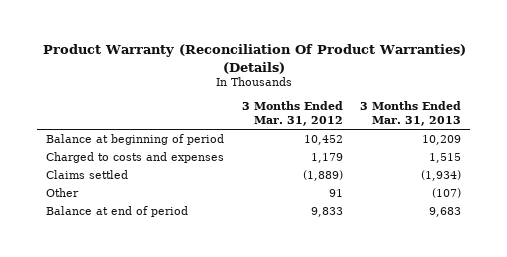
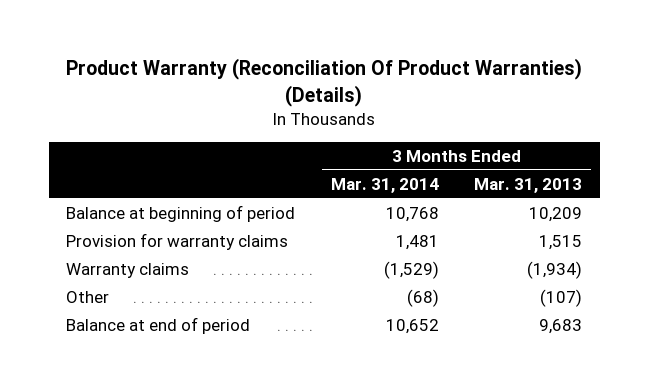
[241,101,343,127] 3 Months Ended Mar. 31, 2012 -> none
none -> [330,177,439,193] Mar. 31, 2014
[46,151,225,163] Charged to costs and expenses -> [66,232,289,250] Provision for warranty claims
[46,169,129,179] Claims settled -> [66,262,190,278] Warranty claims

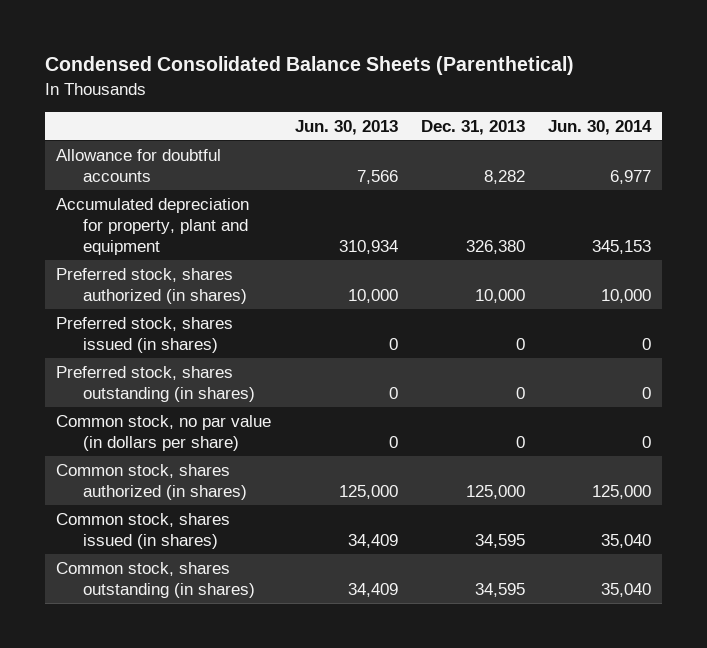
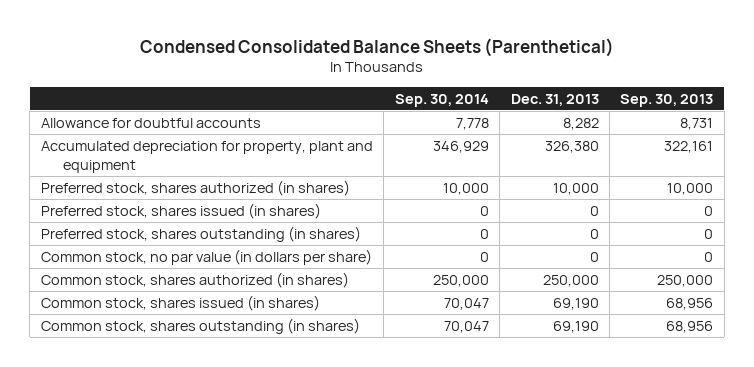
[294,119,398,135] Jun. 30, 2013 -> none
[547,119,652,135] Jun. 30, 2014 -> none
none -> [394,93,489,107] Sep. 30, 2014
none -> [620,93,714,107] Sep. 30, 2013
[465,484,525,499] 125,000 -> [542,274,599,287] 250,000
[474,533,525,548] 34,595 -> [552,297,599,310] 69,190
[474,582,525,597] 34,595 -> [552,320,599,333] 69,190

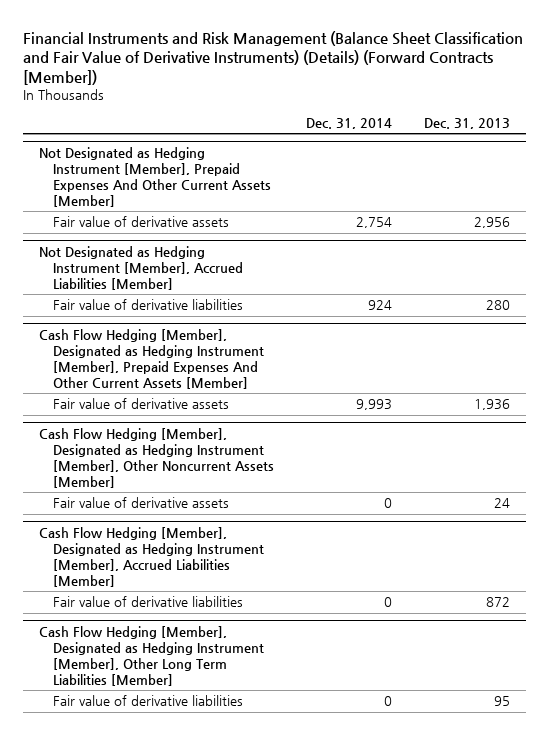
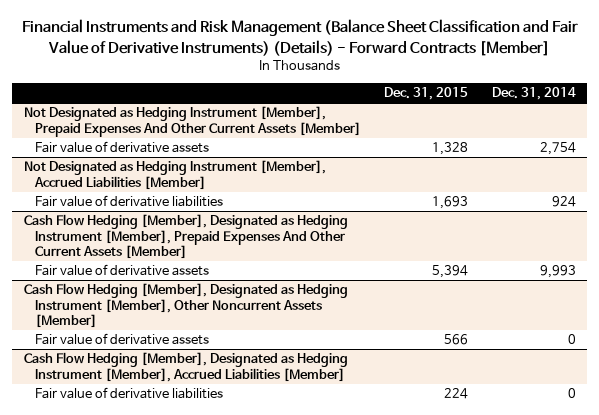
[23,30,524,85] Financial Instruments and Risk Management (Balance Sheet Classification and Fair Value of Derivative Instruments) (Details) (Forward Contracts [Member]) -> [21,19,578,56] Financial Instruments and Risk Management (Balance Sheet Classification and Fair Value of Derivative Instruments) (Details) - Forward Contracts [Member]
[424,117,511,129] Dec. 31, 2013 -> none
none -> [384,87,469,101] Dec. 31, 2015
[39,626,265,686] Cash Flow Hedging [Member], Designated as Hedging Instrument [Member], Other Long Term Liabilities [Member] -> none
[53,695,244,707] Fair value of derivative liabilities -> none

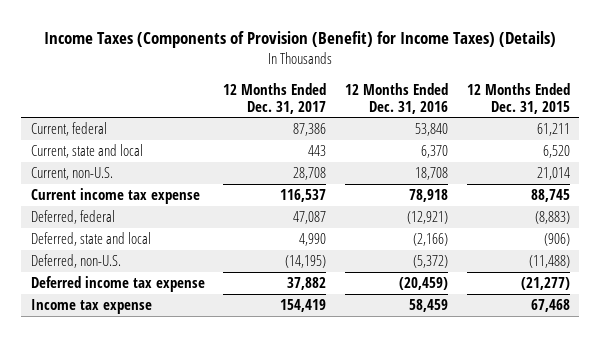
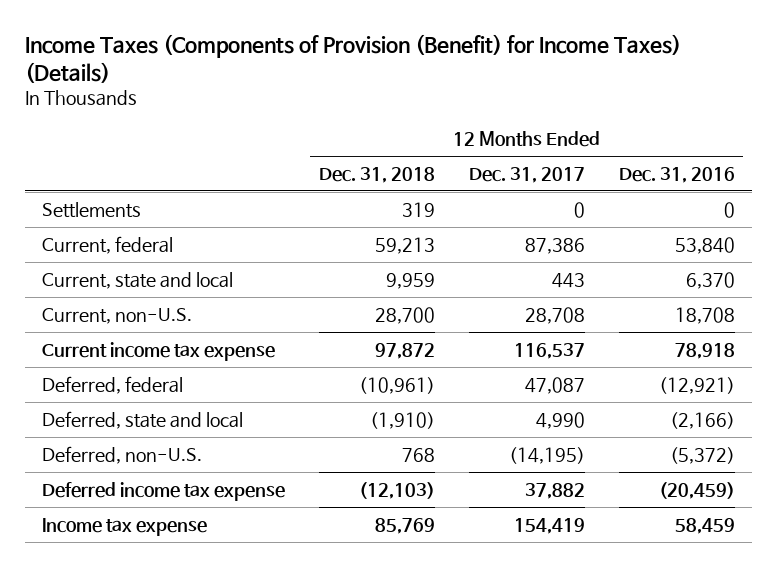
[466,82,570,114] 12 Months Ended Dec. 31, 2015 -> none
none -> [318,166,435,183] Dec. 31, 2018
none -> [41,201,141,218] Settlements

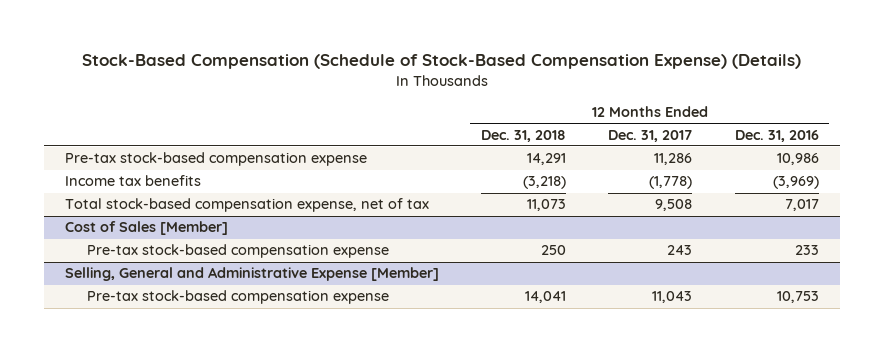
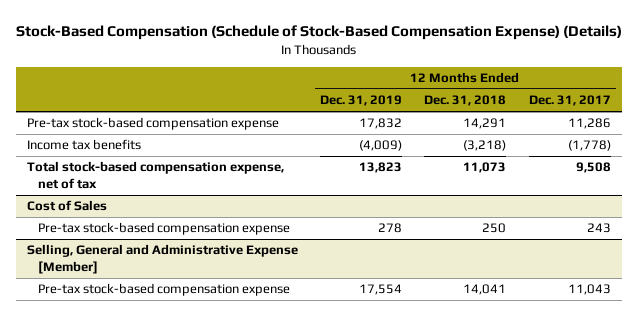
[734,129,819,142] Dec. 31, 2016 -> none
none -> [320,95,403,107] Dec. 31, 2019
[64,221,228,236] Cost of Sales [Member] -> [26,200,107,212] Cost of Sales

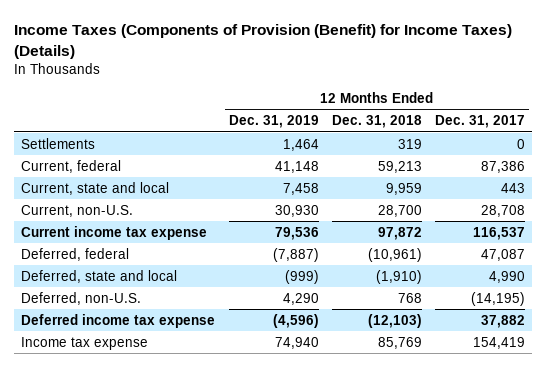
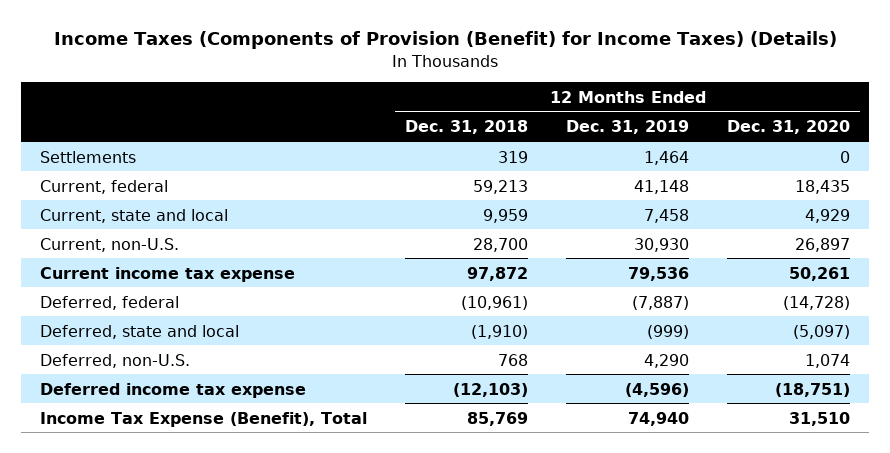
[435,115,526,129] Dec. 31, 2017 -> none
none -> [727,120,851,135] Dec. 31, 2020
[21,336,149,350] Income tax expense -> [39,411,367,427] Income Tax Expense (Benefit), Total

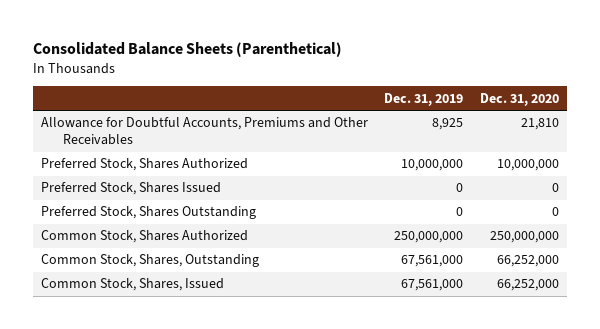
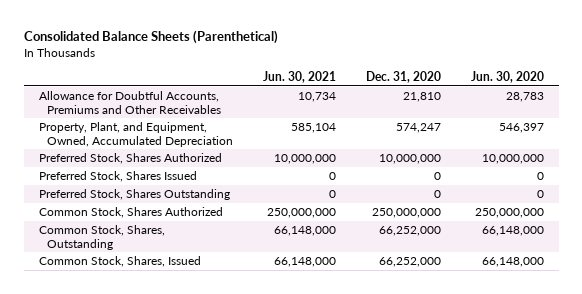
[384,92,464,106] Dec. 31, 2019 -> none
none -> [263,71,337,84] Jun. 30, 2021
none -> [470,71,544,84] Jun. 30, 2020
none -> [38,121,234,147] Property, Plant, and Equipment, Owned, Accumulated Depreciation

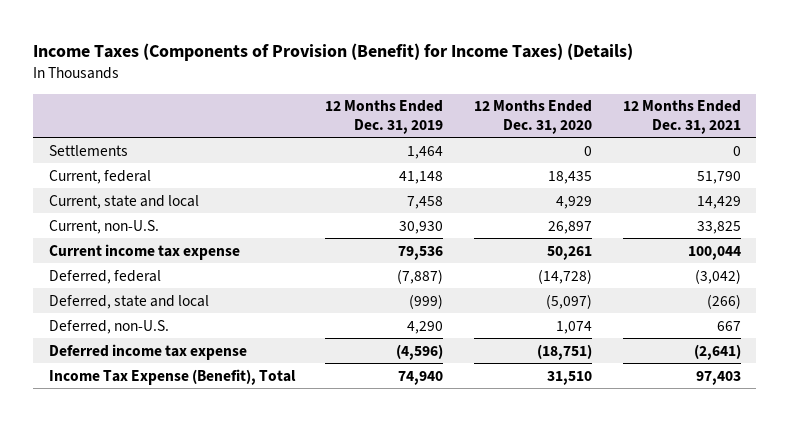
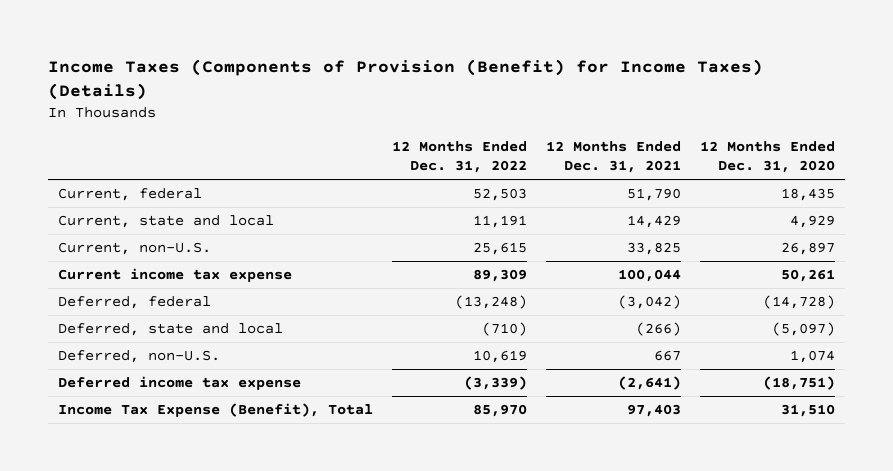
[325,100,444,134] 12 Months Ended Dec. 31, 2019 -> none
none -> [391,140,527,174] 12 Months Ended Dec. 31, 2022
[48,144,128,156] Settlements -> none

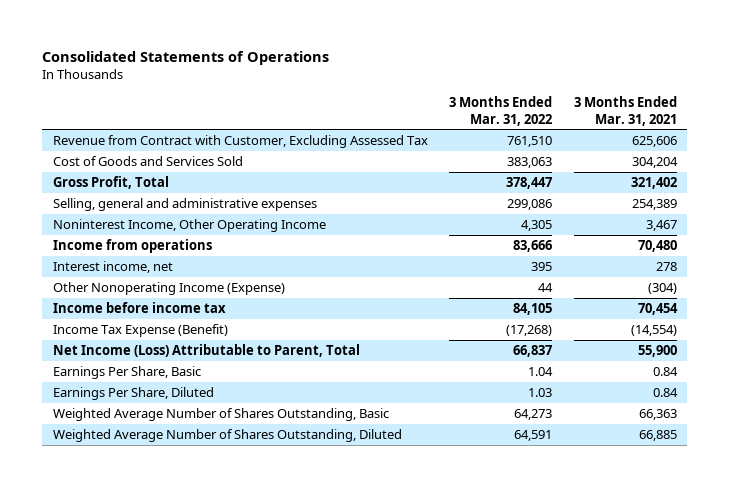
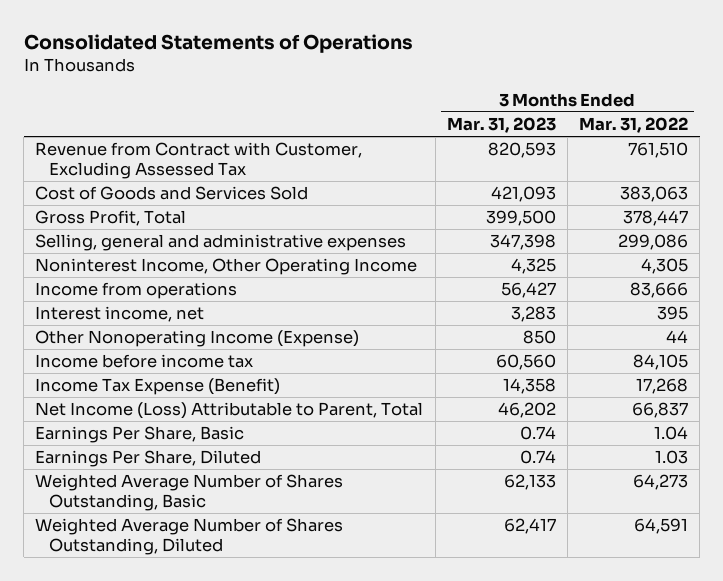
[573,95,677,126] 3 Months Ended Mar. 31, 2021 -> none
none -> [446,117,556,134] Mar. 31, 2023
[506,324,553,336] (17,268) -> [635,378,688,395] 17,268

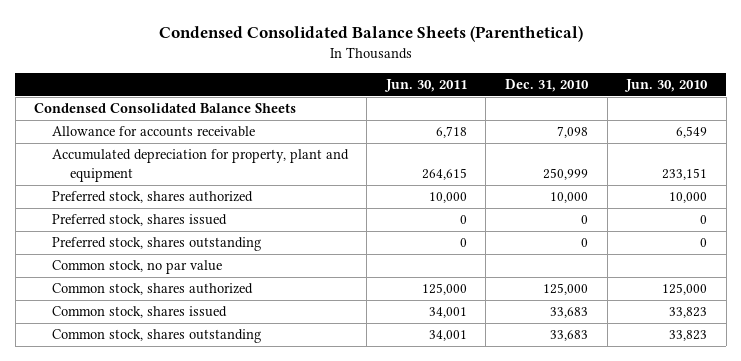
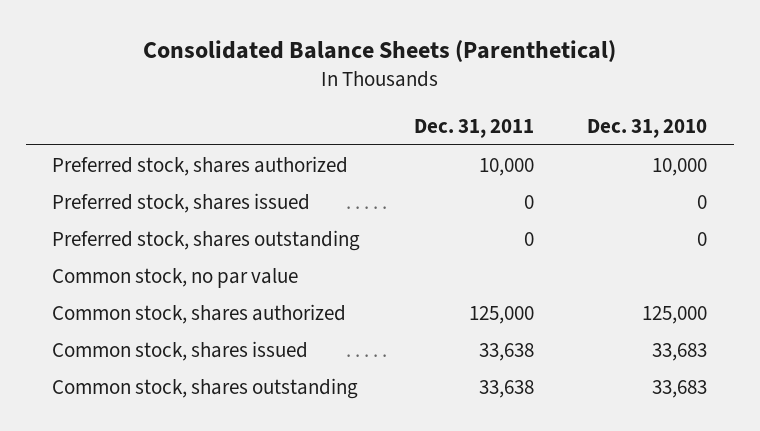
[158,25,583,42] Condensed Consolidated Balance Sheets (Parenthetical) -> [142,40,616,63] Consolidated Balance Sheets (Parenthetical)
[383,78,467,92] Jun. 30, 2011 -> none
[624,78,709,92] Jun. 30, 2010 -> none
none -> [413,118,534,138] Dec. 31, 2011
[34,103,297,114] Condensed Consolidated Balance Sheets -> none
[51,126,255,138] Allowance for accounts receivable -> none
[51,149,349,183] Accumulated depreciation for property, plant and equipment -> none

